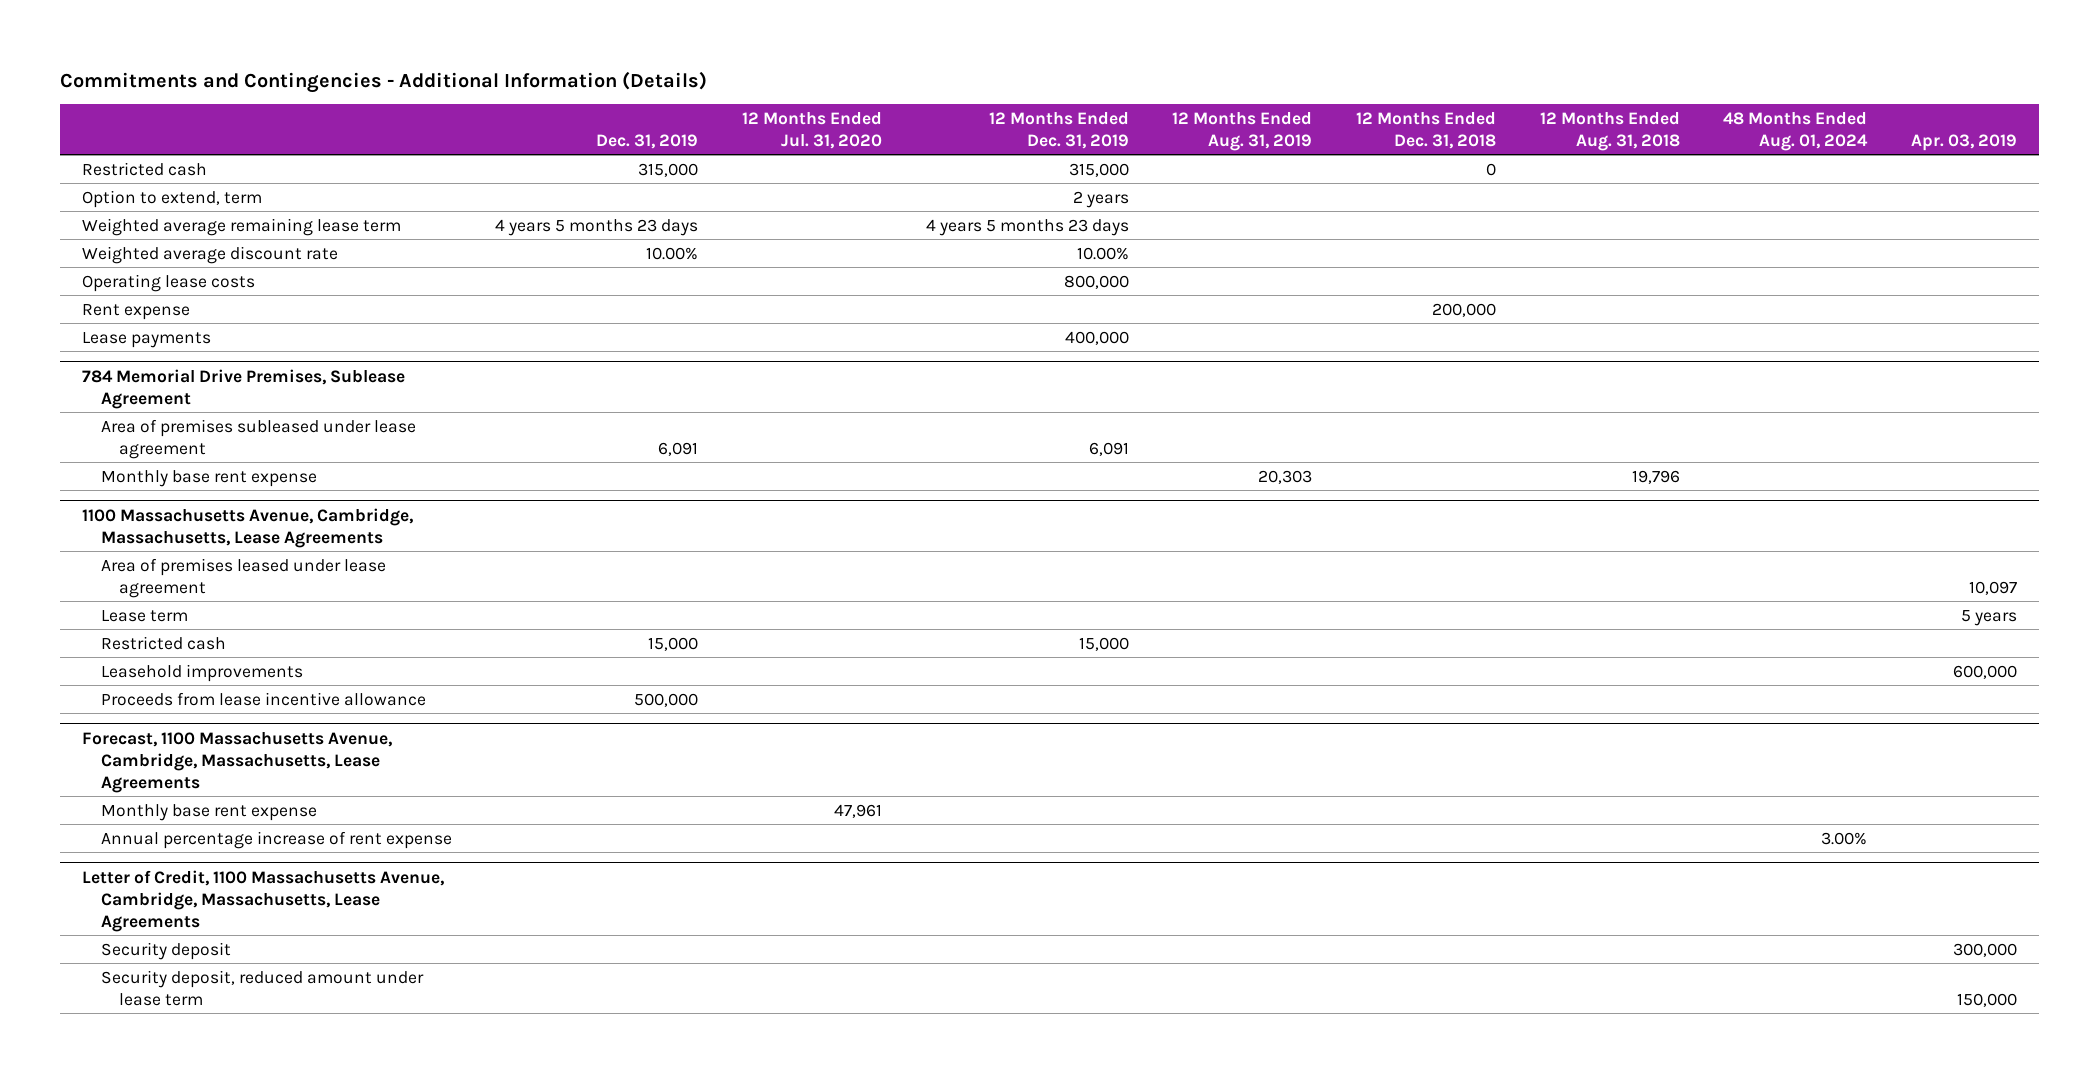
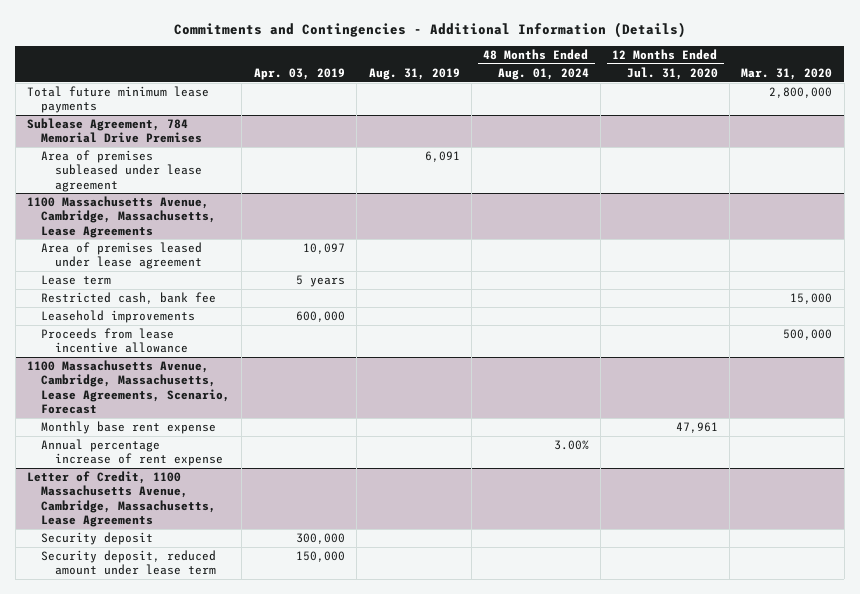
[596,133,699,149] Dec. 31, 2019 -> none
[988,111,1129,149] 12 Months Ended Dec. 31, 2019 -> none
[1172,111,1313,151] 12 Months Ended Aug. 31, 2019 -> none
[1355,111,1496,149] 12 Months Ended Dec. 31, 2018 -> none
[1539,111,1680,151] 12 Months Ended Aug. 31, 2018 -> none
none -> [368,67,460,80] Aug. 31, 2019
none -> [741,67,833,80] Mar. 31, 2020
[81,161,207,176] Restricted cash -> none
[81,189,262,208] Option to extend, term -> none
[81,217,401,236] Weighted average remaining lease term -> none
[81,245,338,264] Weighted average discount rate -> none
[81,273,255,292] Operating lease costs -> none
[81,303,190,320] Rent expense -> none
[81,331,211,348] Lease payments -> none
none -> [27,86,210,114] Total future minimum lease payments
[81,368,405,409] 784 Memorial Drive Premises, Sublease Agreement -> [27,118,203,144] Sublease Agreement, 784 Memorial Drive Premises
[100,469,317,487] Monthly base rent expense -> none
[100,635,226,650] Restricted cash -> [41,292,217,305] Restricted cash, bank fee
[81,731,392,793] Forecast, 1100 Massachusetts Avenue, Cambridge, Massachusetts, Lease Agreements -> [27,360,231,414] 1100 Massachusetts Avenue, Cambridge, Massachusetts, Lease Agreements, Scenario, Forecast

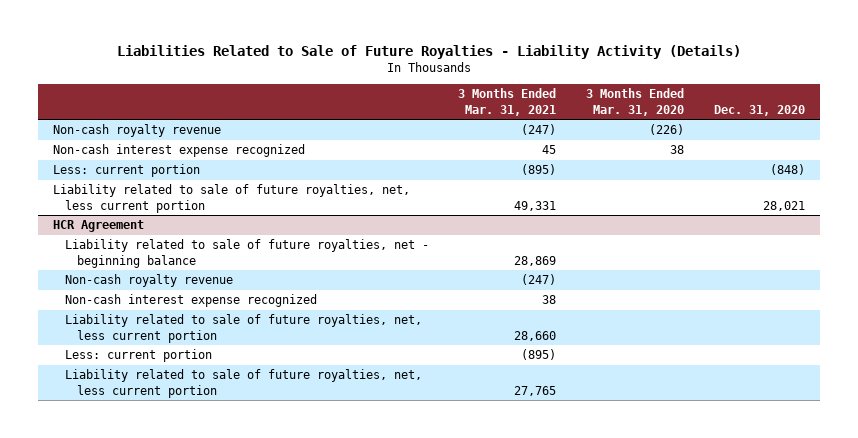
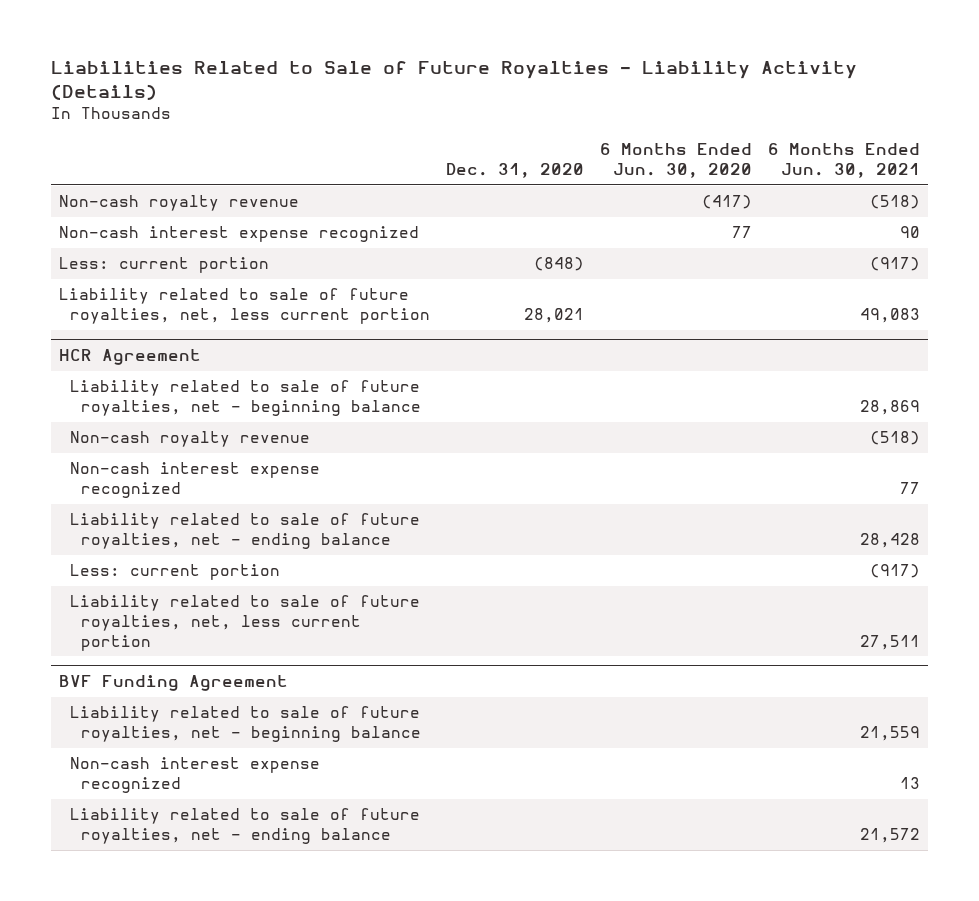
[458,88,557,116] 3 Months Ended Mar. 31, 2021 -> none
[586,88,685,116] 3 Months Ended Mar. 31, 2020 -> none
none -> [600,143,753,179] 6 Months Ended Jun. 30, 2020
none -> [768,143,921,179] 6 Months Ended Jun. 30, 2021
[64,314,422,343] Liability related to sale of future royalties, net, less current portion -> [69,513,420,550] Liability related to sale of future royalties, net - ending balance
none -> [58,675,288,692] BVF Funding Agreement
none -> [69,706,421,743] Liability related to sale of future royalties, net - beginning balance
none -> [69,757,320,794] Non-cash interest expense recognized
none -> [69,808,420,845] Liability related to sale of future royalties, net - ending balance

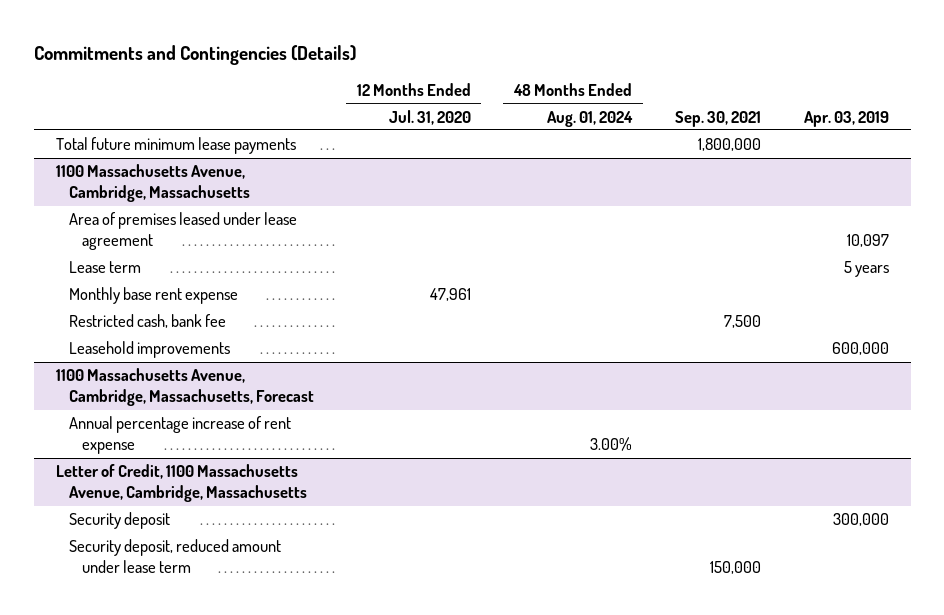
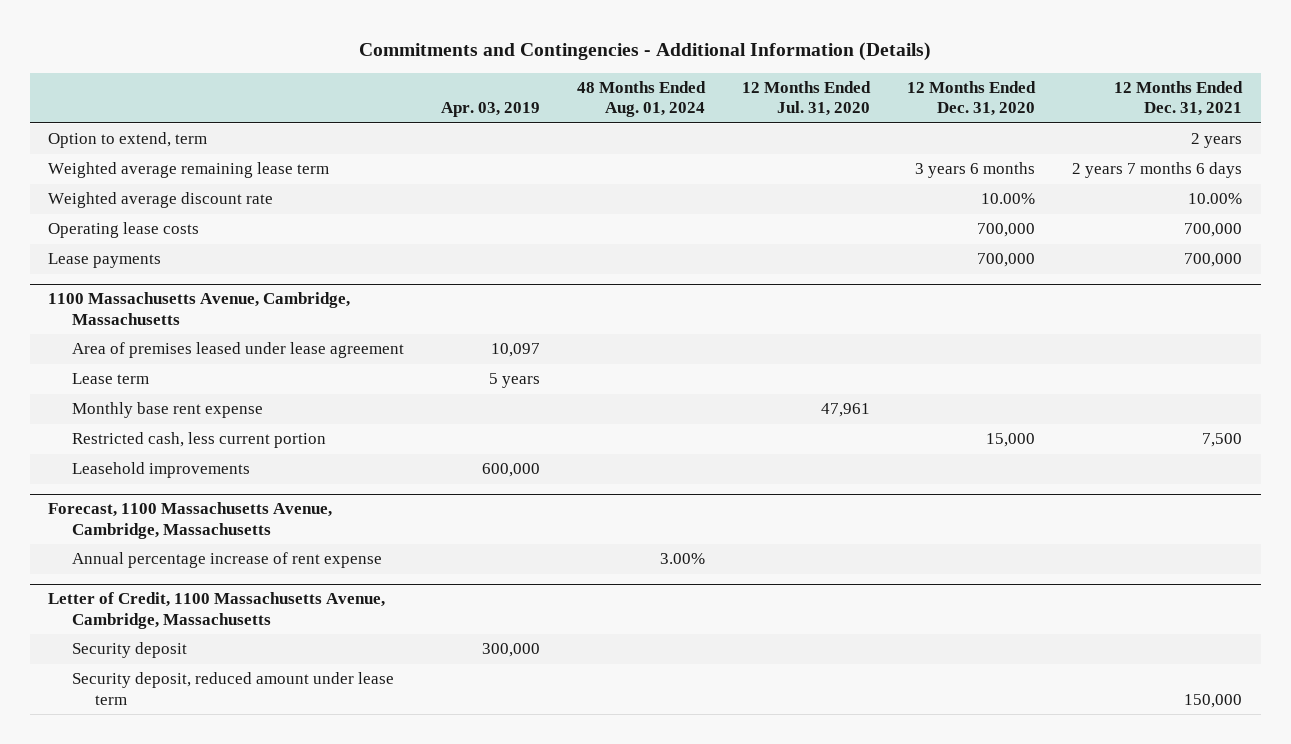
[33,44,356,65] Commitments and Contingencies (Details) -> [359,41,932,61] Commitments and Contingencies - Additional Information (Details)
[674,110,761,127] Sep. 30, 2021 -> none
none -> [907,80,1037,117] 12 Months Ended Dec. 31, 2020
none -> [1114,80,1244,117] 12 Months Ended Dec. 31, 2021
[55,137,296,155] Total future minimum lease payments -> none
none -> [48,132,208,149] Option to extend, term
none -> [48,162,330,179] Weighted average remaining lease term
none -> [48,192,274,209] Weighted average discount rate
none -> [48,222,200,239] Operating lease costs
none -> [48,253,162,269] Lease payments
[68,314,226,329] Restricted cash, bank fee -> [71,432,326,449] Restricted cash, less current portion
[55,368,314,407] 1100 Massachusetts Avenue, Cambridge, Massachusetts, Forecast -> [48,502,333,539] Forecast, 1100 Massachusetts Avenue, Cambridge, Massachusetts

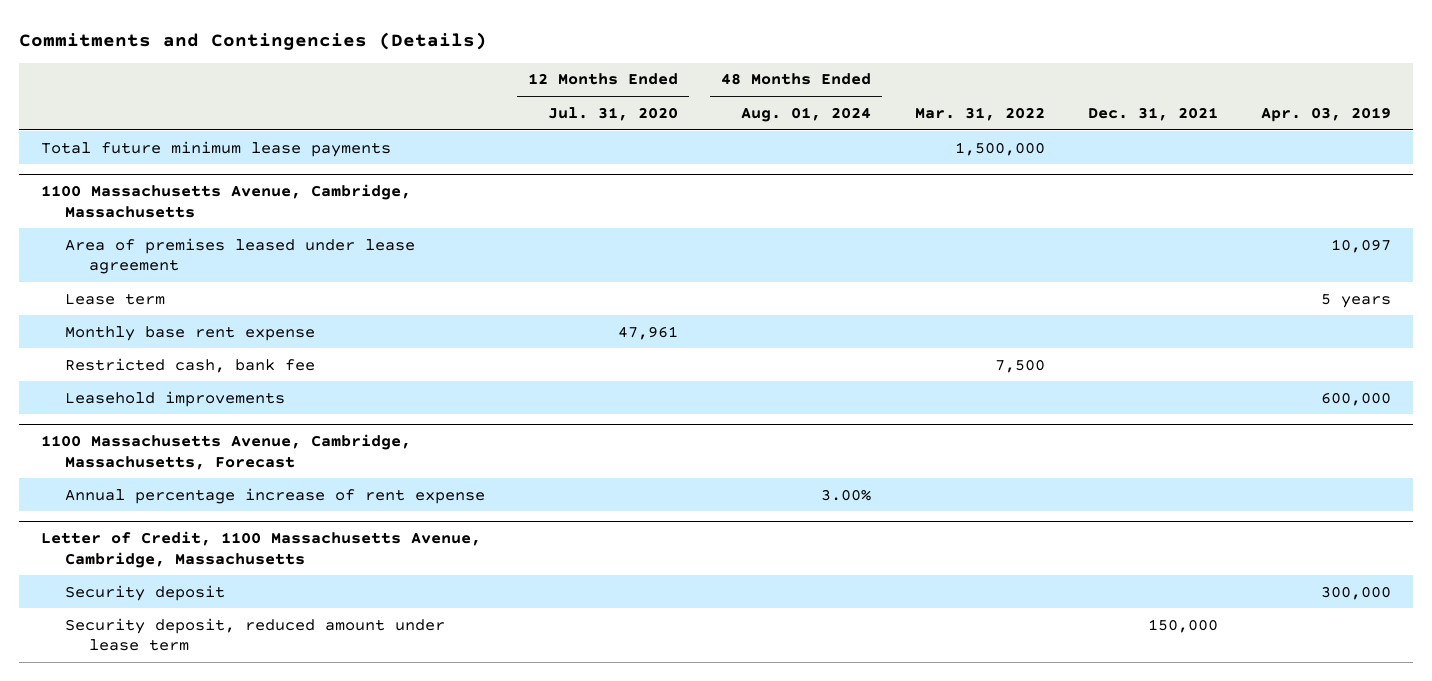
[359,41,932,61] Commitments and Contingencies - Additional Information (Details) -> [19,31,488,50] Commitments and Contingencies (Details)
[907,80,1037,117] 12 Months Ended Dec. 31, 2020 -> none
[1114,80,1244,117] 12 Months Ended Dec. 31, 2021 -> none
none -> [914,106,1045,121] Mar. 31, 2022
none -> [1088,106,1219,121] Dec. 31, 2021
[48,132,208,149] Option to extend, term -> none
[48,162,330,179] Weighted average remaining lease term -> none
[48,192,274,209] Weighted average discount rate -> none
[48,222,200,239] Operating lease costs -> none
[48,253,162,269] Lease payments -> none
none -> [40,140,391,157] Total future minimum lease payments
[71,432,326,449] Restricted cash, less current portion -> [64,357,315,373] Restricted cash, bank fee
[48,502,333,539] Forecast, 1100 Massachusetts Avenue, Cambridge, Massachusetts -> [40,434,411,470] 1100 Massachusetts Avenue, Cambridge, Massachusetts, Forecast

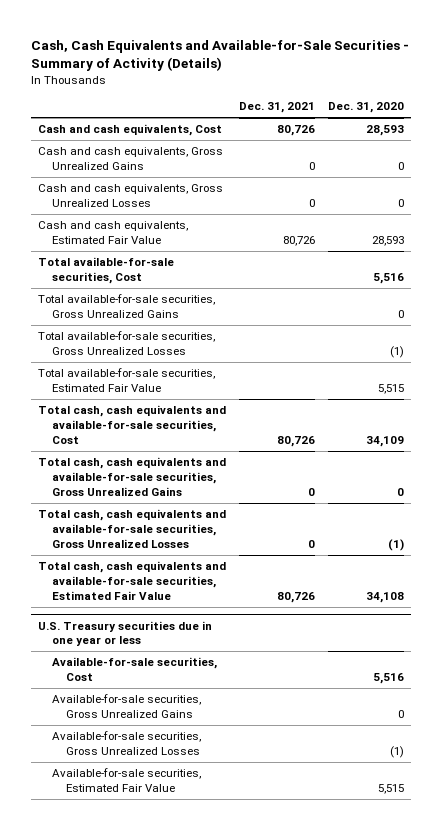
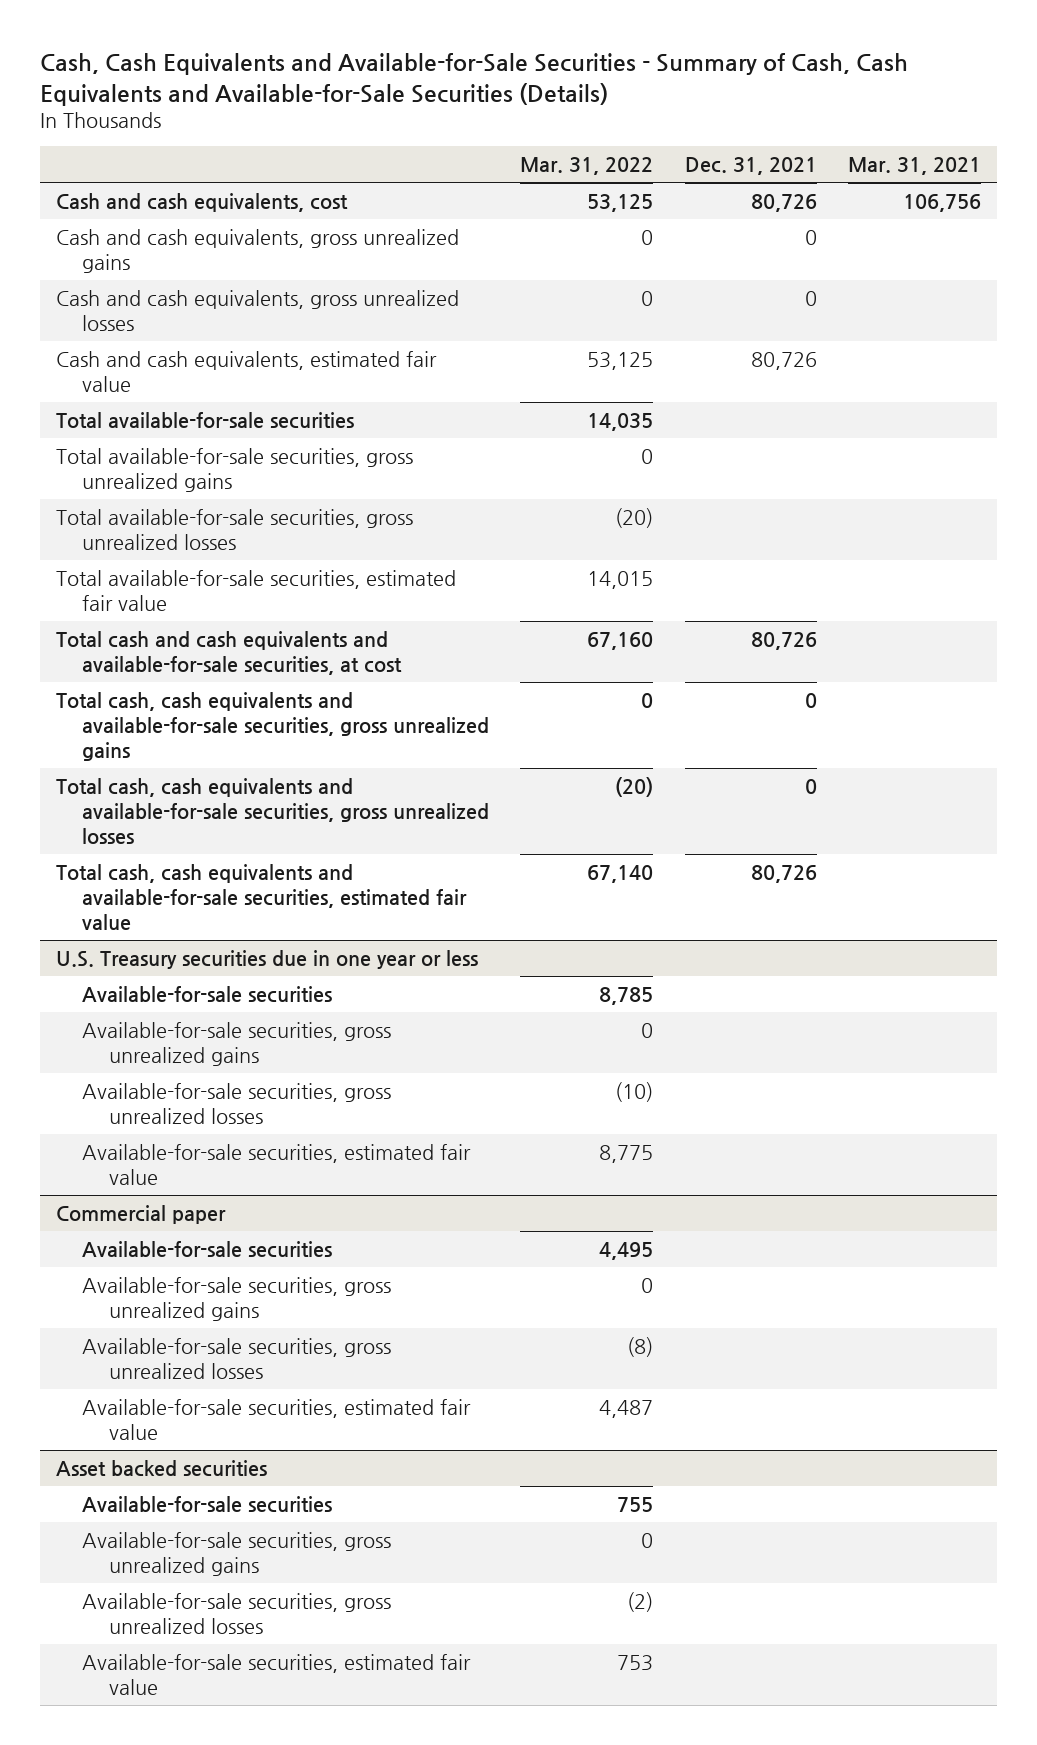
[31,39,410,71] Cash, Cash Equivalents and Available-for-Sale Securities - Summary of Activity (Details) -> [39,53,908,106] Cash, Cash Equivalents and Available-for-Sale Securities - Summary of Cash, Cash Equivalents and Available-for-Sale Securities (Details)
[328,102,405,114] Dec. 31, 2020 -> none
none -> [520,157,654,176] Mar. 31, 2022
none -> [847,157,981,176] Mar. 31, 2021
[37,124,222,137] Cash and cash equivalents, Cost -> [55,192,348,212] Cash and cash equivalents, cost
[37,147,223,170] Cash and cash equivalents, Gross Unrealized Gains -> [55,228,459,274] Cash and cash equivalents, gross unrealized gains
[37,184,223,207] Cash and cash equivalents, Gross Unrealized Losses -> [55,289,459,332] Cash and cash equivalents, gross unrealized losses
[37,221,188,244] Cash and cash equivalents, Estimated Fair Value -> [55,350,437,393] Cash and cash equivalents, estimated fair value
[37,257,174,284] Total available-for-sale securities, Cost -> [55,411,354,429] Total available-for-sale securities
[37,294,215,318] Total available-for-sale securities, Gross Unrealized Gains -> [55,447,413,493] Total available-for-sale securities, gross unrealized gains
[37,331,215,355] Total available-for-sale securities, Gross Unrealized Losses -> [55,508,413,551] Total available-for-sale securities, gross unrealized losses
[37,368,215,392] Total available-for-sale securities, Estimated Fair Value -> [55,569,456,612] Total available-for-sale securities, estimated fair value
[37,405,226,444] Total cash, cash equivalents and available-for-sale securities, Cost -> [55,630,403,676] Total cash and cash equivalents and available-for-sale securities, at cost
[37,457,226,496] Total cash, cash equivalents and available-for-sale securities, Gross Unrealized Gains -> [55,691,490,762] Total cash, cash equivalents and available-for-sale securities, gross unrealized gains
[37,509,226,548] Total cash, cash equivalents and available-for-sale securities, Gross Unrealized Losses -> [55,777,490,845] Total cash, cash equivalents and available-for-sale securities, gross unrealized losses
[37,561,226,600] Total cash, cash equivalents and available-for-sale securities, Estimated Fair Value -> [55,863,468,931] Total cash, cash equivalents and available-for-sale securities, estimated fair value
[51,657,217,681] Available-for-sale securities, Cost -> [82,985,333,1003] Available-for-sale securities
[51,694,201,718] Available-for-sale securities, Gross Unrealized Gains -> [82,1021,392,1067] Available-for-sale securities, gross unrealized gains
[51,731,201,755] Available-for-sale securities, Gross Unrealized Losses -> [82,1082,392,1125] Available-for-sale securities, gross unrealized losses
[51,768,201,792] Available-for-sale securities, Estimated Fair Value -> [82,1143,472,1186] Available-for-sale securities, estimated fair value
none -> [55,1204,226,1224] Commercial paper
none -> [82,1240,333,1258] Available-for-sale securities
none -> [82,1276,392,1322] Available-for-sale securities, gross unrealized gains
none -> [82,1337,392,1380] Available-for-sale securities, gross unrealized losses
none -> [82,1398,472,1441] Available-for-sale securities, estimated fair value
none -> [55,1459,267,1477] Asset backed securities
none -> [82,1495,333,1513] Available-for-sale securities
none -> [82,1531,392,1577] Available-for-sale securities, gross unrealized gains
none -> [82,1592,392,1635] Available-for-sale securities, gross unrealized losses
none -> [82,1653,472,1696] Available-for-sale securities, estimated fair value

